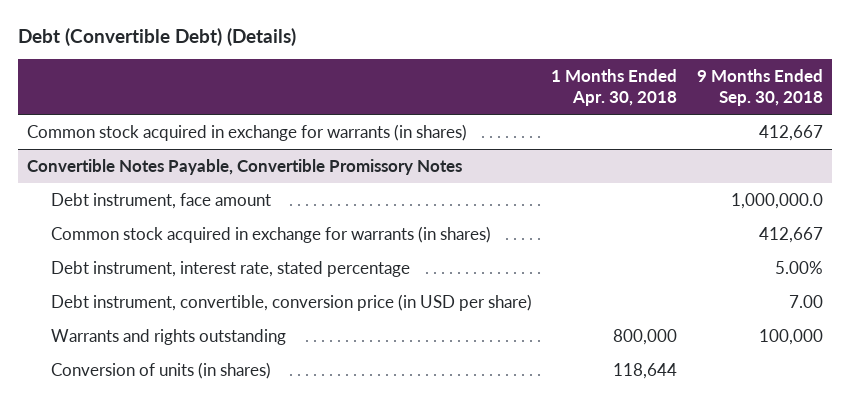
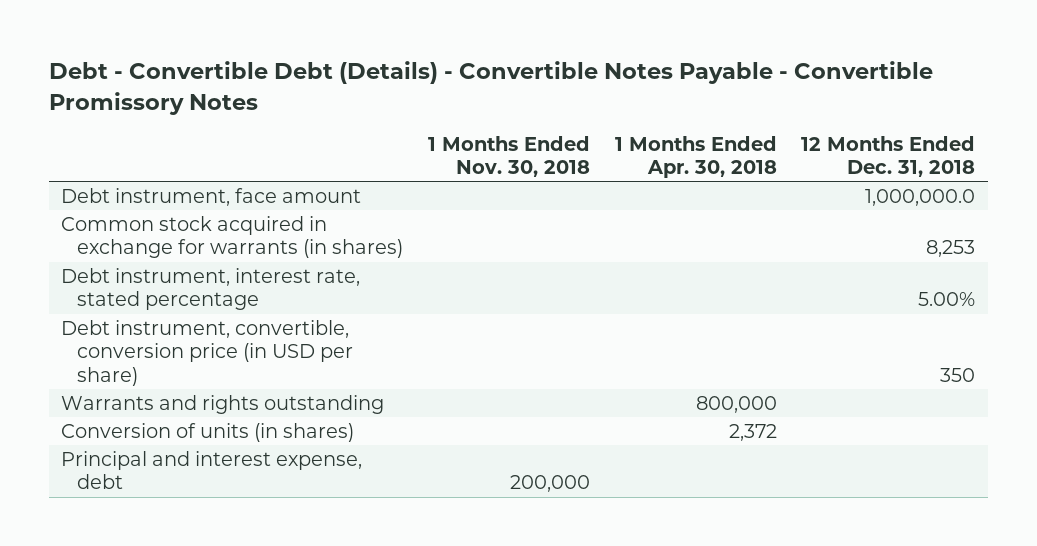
[17,28,296,47] Debt (Convertible Debt) (Details) -> [49,61,934,115] Debt - Convertible Debt (Details) - Convertible Notes Payable - Convertible Promissory Notes
[696,69,823,107] 9 Months Ended Sep. 30, 2018 -> none
none -> [427,135,590,178] 1 Months Ended Nov. 30, 2018
none -> [801,135,976,178] 12 Months Ended Dec. 31, 2018
none -> [61,188,362,207] Debt instrument, face amount
[27,158,463,175] Convertible Notes Payable, Convertible Promissory Notes -> none
[50,192,271,209] Debt instrument, face amount -> none
[50,225,491,243] Common stock acquired in exchange for warrants (in shares) -> none
[50,260,410,277] Debt instrument, interest rate, stated percentage -> none
[50,293,532,311] Debt instrument, convertible, conversion price (in USD per share) -> none
[50,328,286,345] Warrants and rights outstanding -> none
[50,361,271,379] Conversion of units (in shares) -> none
none -> [61,268,361,311] Debt instrument, interest rate, stated percentage
none -> [61,320,353,386] Debt instrument, convertible, conversion price (in USD per share)
none -> [61,395,385,415] Warrants and rights outstanding
none -> [61,423,355,443] Conversion of units (in shares)
none -> [61,451,363,490] Principal and interest expense, debt

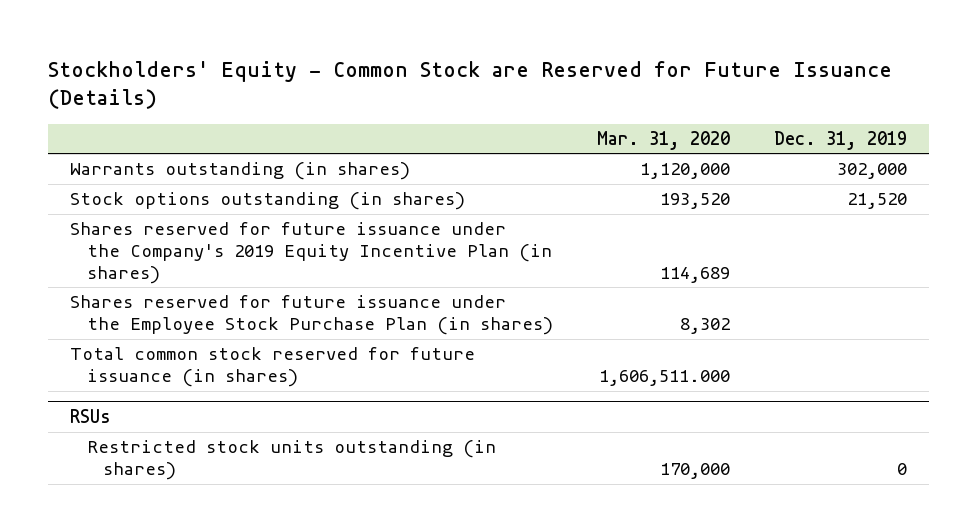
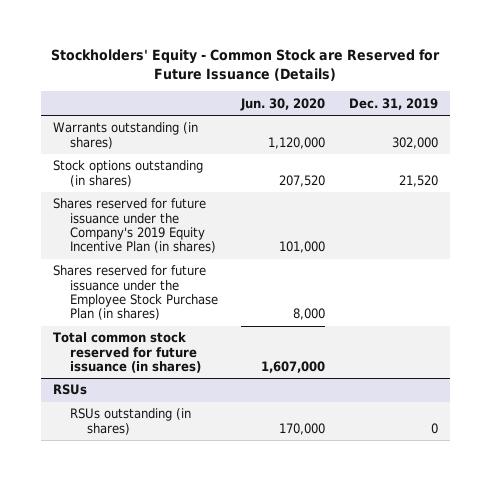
[596,130,730,150] Mar. 31, 2020 -> none
none -> [240,97,326,111] Jun. 30, 2020
[86,440,496,481] Restricted stock units outstanding (in shares) -> [69,408,191,435] RSUs outstanding (in shares)

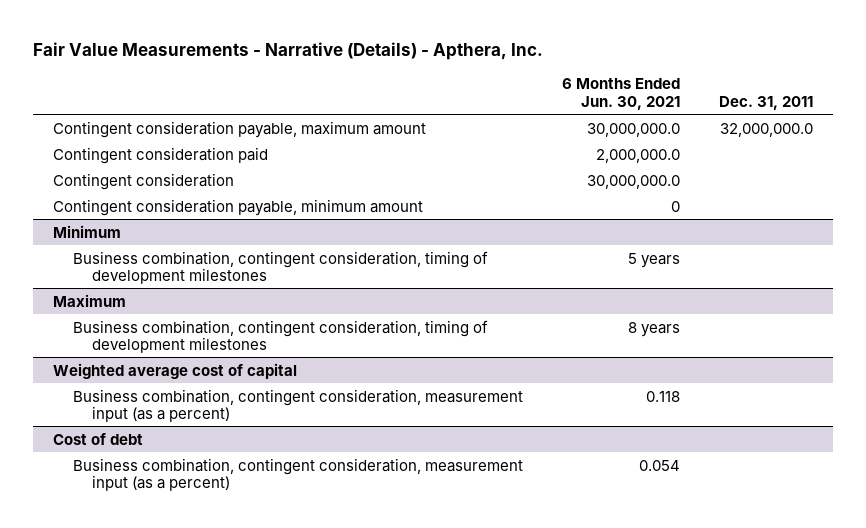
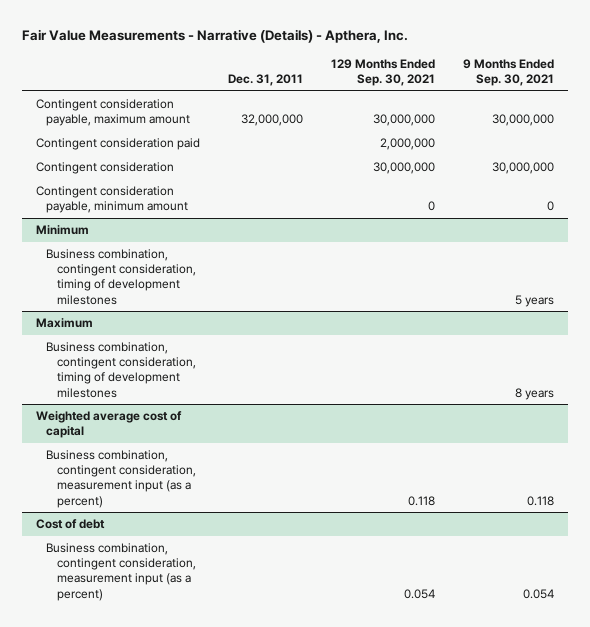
[561,78,680,110] 6 Months Ended Jun. 30, 2021 -> none
none -> [330,58,435,87] 129 Months Ended Sep. 30, 2021
none -> [462,58,554,87] 9 Months Ended Sep. 30, 2021
[720,122,814,137] 32,000,000.0 -> [240,114,303,127] 32,000,000

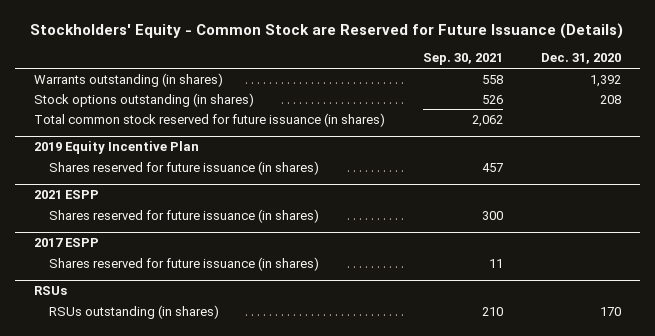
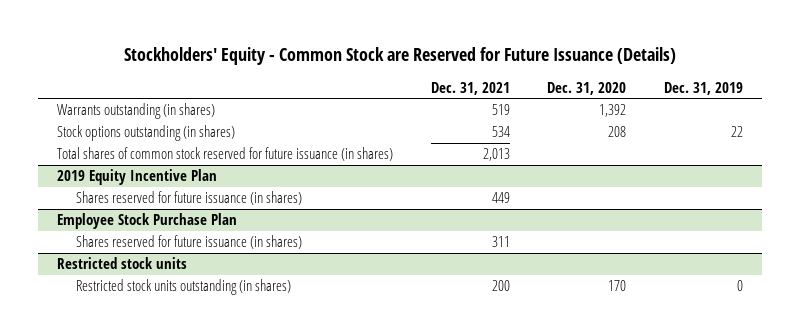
[422,53,503,66] Sep. 30, 2021 -> none
none -> [430,81,510,95] Dec. 31, 2021
none -> [663,81,743,95] Dec. 31, 2019
[33,112,385,127] Total common stock reserved for future issuance (in shares) -> [56,147,393,162] Total shares of common stock reserved for future issuance (in shares)
[33,190,99,200] 2021 ESPP -> none
[48,208,319,223] Shares reserved for future issuance (in shares) -> none
[33,238,99,248] 2017 ESPP -> none
[48,256,319,271] Shares reserved for future issuance (in shares) -> none
none -> [56,213,237,230] Employee Stock Purchase Plan
none -> [75,235,302,250] Shares reserved for future issuance (in shares)
[33,286,67,296] RSUs -> [56,257,187,270] Restricted stock units
[48,304,219,319] RSUs outstanding (in shares) -> [75,279,291,296] Restricted stock units outstanding (in shares)

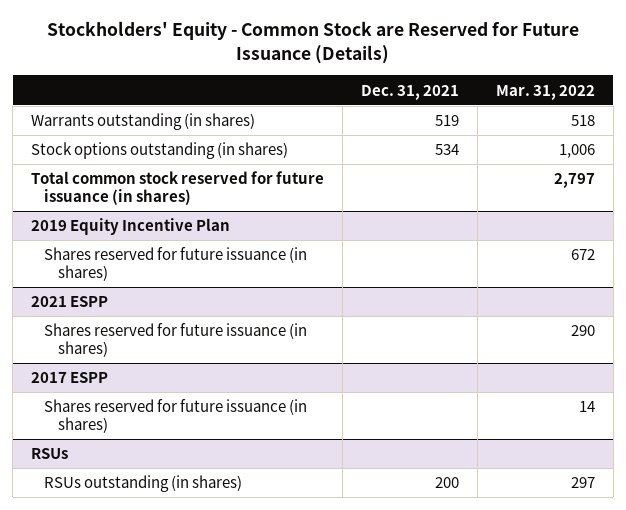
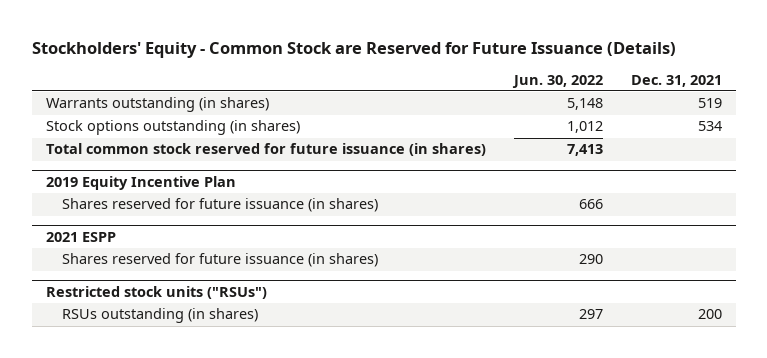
[495,84,595,100] Mar. 31, 2022 -> none
none -> [511,74,603,88] Jun. 30, 2022
[31,372,109,384] 2017 ESPP -> none
[44,399,308,434] Shares reserved for future issuance (in shares) -> none
[31,448,69,460] RSUs -> [45,285,267,299] Restricted stock units ("RSUs")

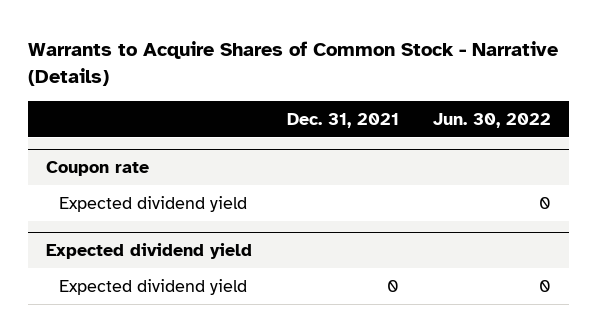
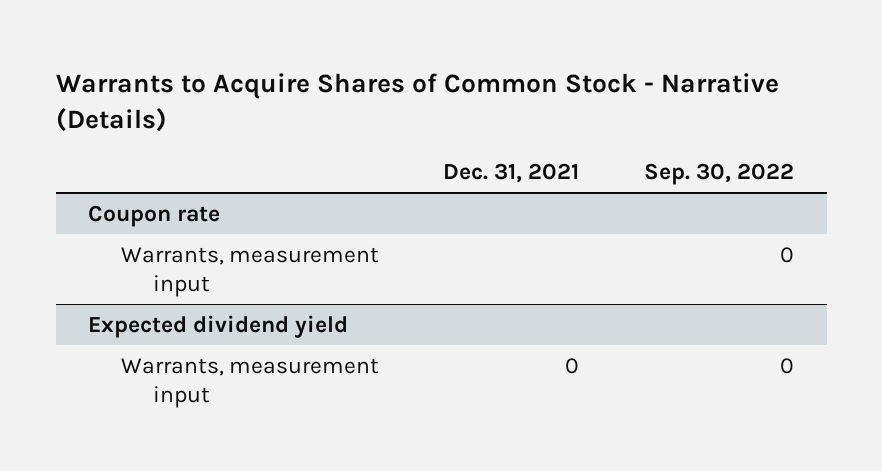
[433,112,552,128] Jun. 30, 2022 -> none
none -> [644,163,795,186] Sep. 30, 2022
[59,195,248,212] Expected dividend yield -> [120,246,379,297] Warrants, measurement input
[59,278,248,295] Expected dividend yield -> [120,357,379,408] Warrants, measurement input

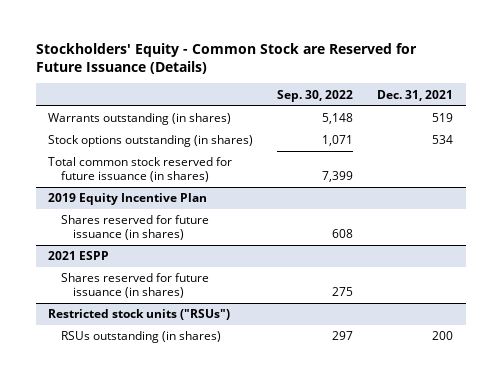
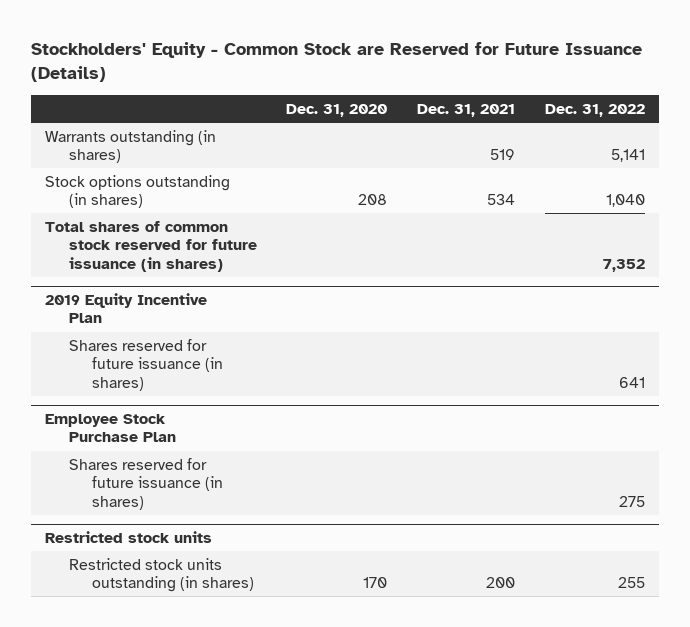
[277,89,354,102] Sep. 30, 2022 -> none
none -> [286,103,388,117] Dec. 31, 2020
none -> [544,103,645,117] Dec. 31, 2022
[48,157,233,183] Total common stock reserved for future issuance (in shares) -> [45,220,257,272] Total shares of common stock reserved for future issuance (in shares)
[48,251,110,261] 2021 ESPP -> none
[60,273,209,299] Shares reserved for future issuance (in shares) -> none
none -> [45,414,176,443] Employee Stock Purchase Plan
none -> [68,457,223,510] Shares reserved for future issuance (in shares)
[48,309,231,321] Restricted stock units ("RSUs") -> [45,531,213,544] Restricted stock units
[60,331,221,344] RSUs outstanding (in shares) -> [68,557,254,593] Restricted stock units outstanding (in shares)

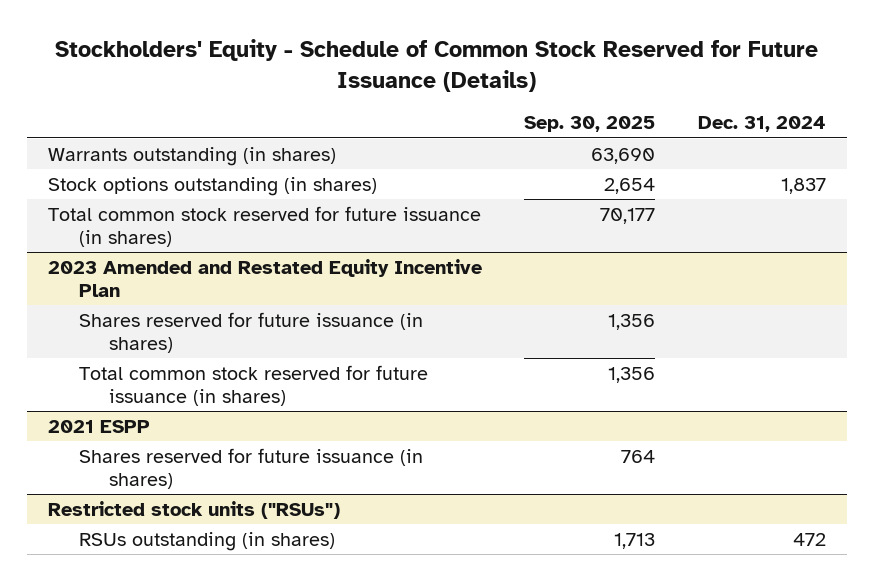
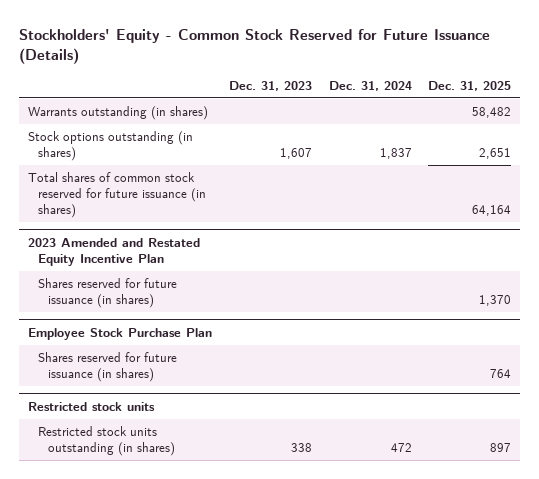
[54,39,818,92] Stockholders' Equity - Schedule of Common Stock Reserved for Future Issuance (Details) -> [19,28,491,64] Stockholders' Equity - Common Stock Reserved for Future Issuance (Details)
[524,116,656,133] Sep. 30, 2025 -> none
none -> [228,80,312,91] Dec. 31, 2023
none -> [428,80,512,91] Dec. 31, 2025
[47,205,481,247] Total common stock reserved for future issuance (in shares) -> [27,171,206,218] Total shares of common stock reserved for future issuance (in shares)
[78,364,428,406] Total common stock reserved for future issuance (in shares) -> none
[47,419,150,433] 2021 ESPP -> none
[78,447,423,489] Shares reserved for future issuance (in shares) -> none
none -> [27,327,212,340] Employee Stock Purchase Plan
none -> [37,351,177,382] Shares reserved for future issuance (in shares)
[47,500,340,519] Restricted stock units ("RSUs") -> [27,401,155,411] Restricted stock units
[78,531,335,551] RSUs outstanding (in shares) -> [37,425,175,456] Restricted stock units outstanding (in shares)

